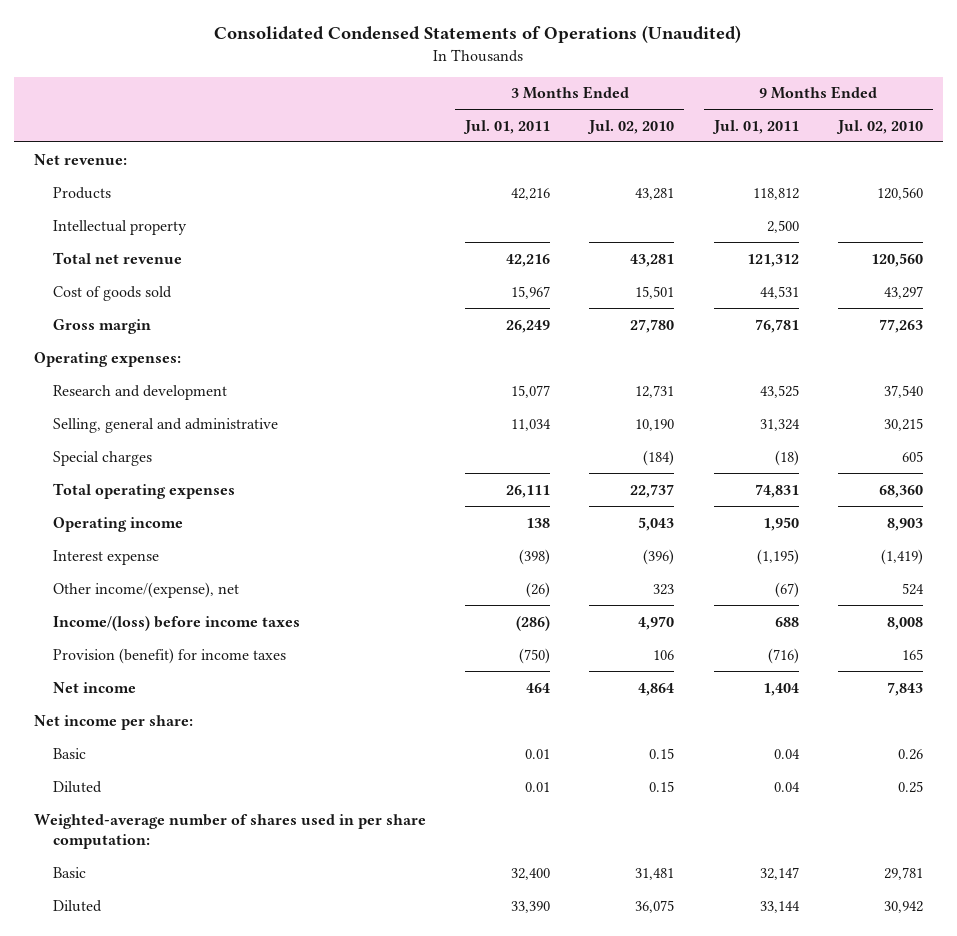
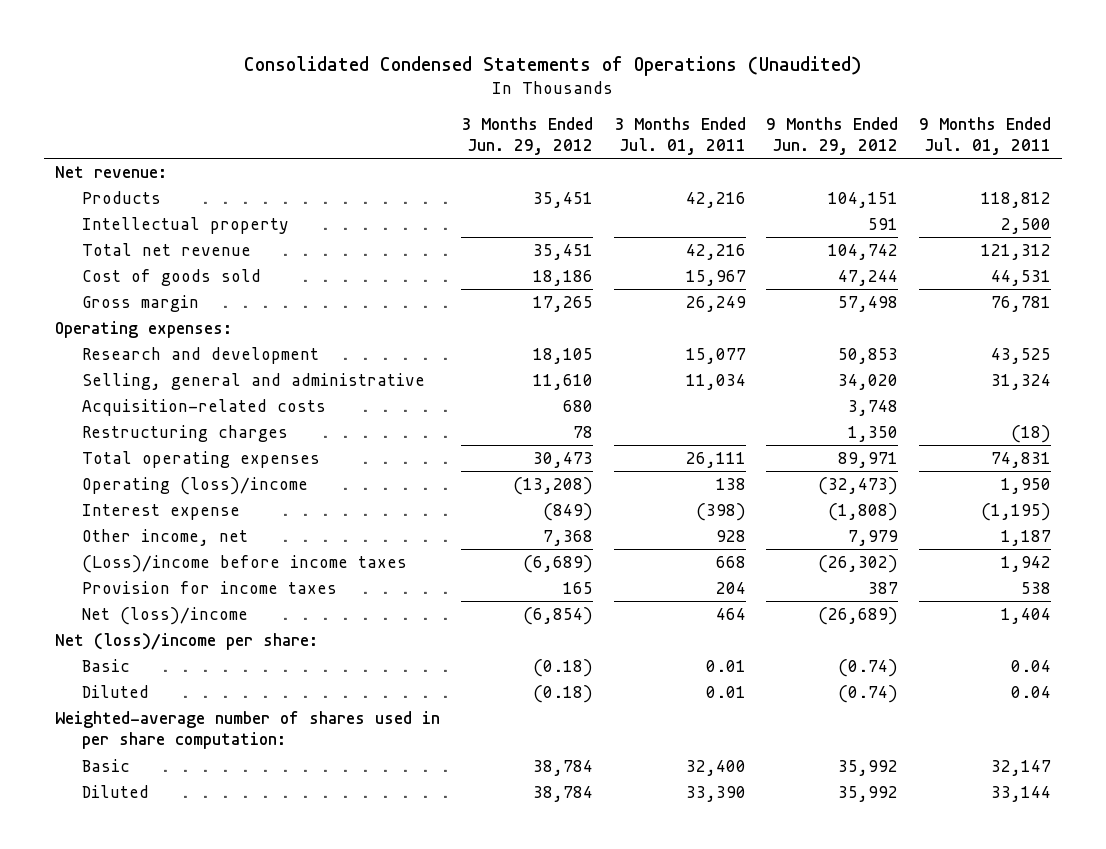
[587,119,675,134] Jul. 02, 2010 -> none
[835,119,923,134] Jul. 02, 2010 -> none
none -> [460,116,593,156] 3 Months Ended Jun. 29, 2012
none -> [766,116,899,156] 9 Months Ended Jun. 29, 2012
[52,450,152,466] Special charges -> none
none -> [81,398,326,416] Acquisition-related costs
none -> [81,424,288,442] Restructuring charges
[52,516,183,532] Operating income -> [81,476,308,495] Operating (loss)/income
[52,581,239,598] Other income/(expense), net -> [81,528,248,546] Other income, net
[526,581,551,598] (26) -> [715,529,746,542] 928
[774,581,799,598] (67) -> [1001,529,1052,546] 1,187
[52,615,300,631] Income/(loss) before income taxes -> [81,554,407,573] (Loss)/income before income taxes
[516,615,551,631] (286) -> [715,555,746,568] 668
[774,616,799,627] 688 -> [1001,555,1052,572] 1,942
[52,647,286,664] Provision (benefit) for income taxes -> [81,580,337,594] Provision for income taxes
[519,647,551,664] (750) -> [715,581,746,594] 204
[767,647,799,664] (716) -> [1021,581,1052,594] 538
[52,681,136,693] Net income -> [81,606,248,625] Net (loss)/income
[33,714,193,730] Net income per share: -> [54,632,318,650] Net (loss)/income per share:

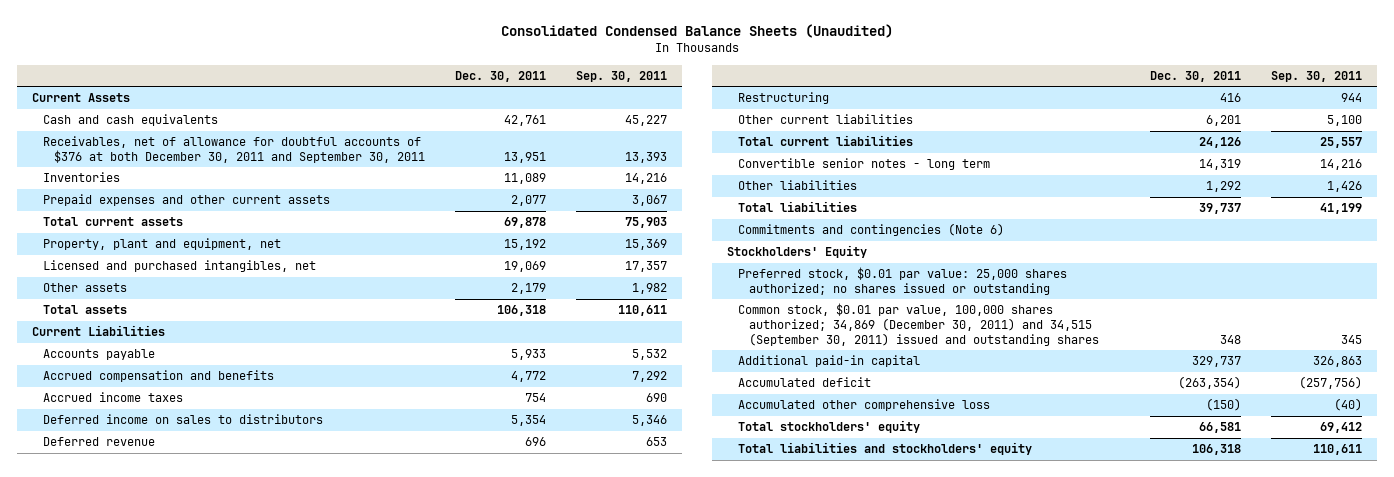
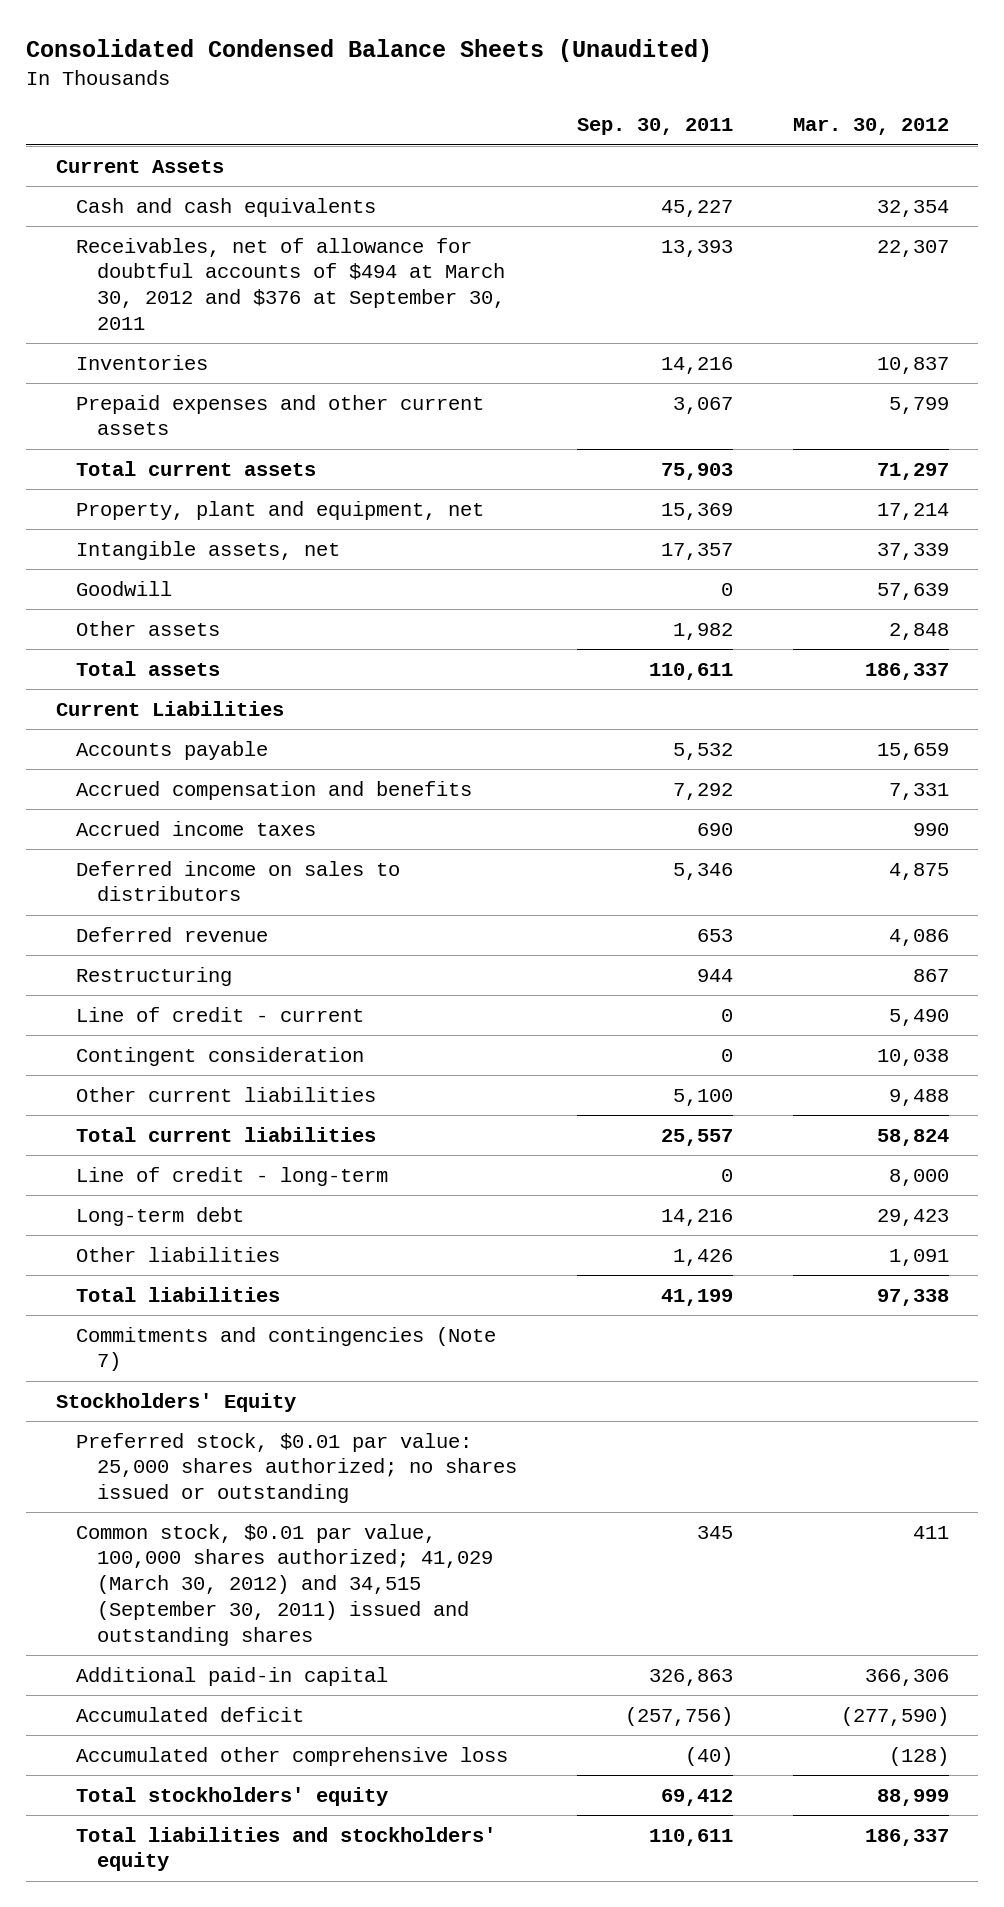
[454,71,546,83] Dec. 30, 2011 -> none
none -> [792,118,949,136] Mar. 30, 2012
[42,136,426,164] Receivables, net of allowance for doubtful accounts of $376 at both December 30, 2011 and September 30, 2011 -> [76,237,506,331] Receivables, net of allowance for doubtful accounts of $494 at March 30, 2012 and $376 at September 30, 2011
[42,260,316,273] Licensed and purchased intangibles, net -> [76,540,341,560] Intangible assets, net
none -> [76,580,173,596] Goodwill
none -> [76,1006,365,1022] Line of credit - current
none -> [76,1046,365,1066] Contingent consideration
none -> [76,1166,389,1186] Line of credit - long-term
[738,158,991,171] Convertible senior notes - long term -> [76,1206,245,1226] Long-term debt
[738,223,1005,237] Commitments and contingencies (Note 6) -> [76,1326,497,1372] Commitments and contingencies (Note 7)
[738,303,1100,346] Common stock, $0.01 par value, 100,000 shares authorized; 34,869 (December 30, 2011) and 34,515 (September 30, 2011) issued and outstanding shares -> [76,1523,494,1646] Common stock, $0.01 par value, 100,000 shares authorized; 41,029 (March 30, 2012) and 34,515 (September 30, 2011) issued and outstanding shares

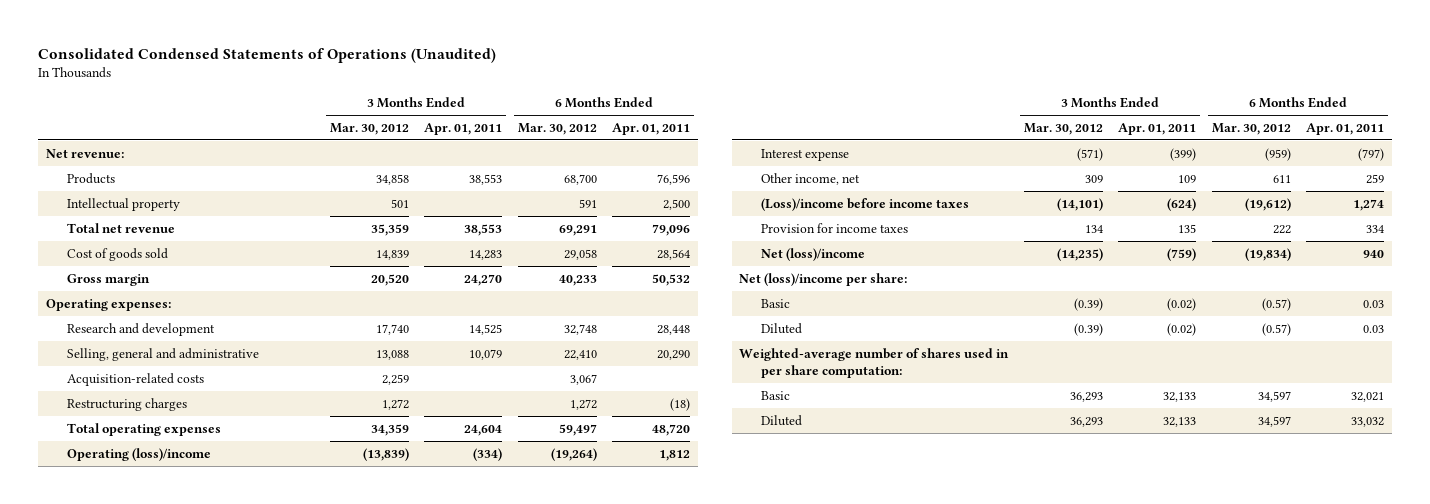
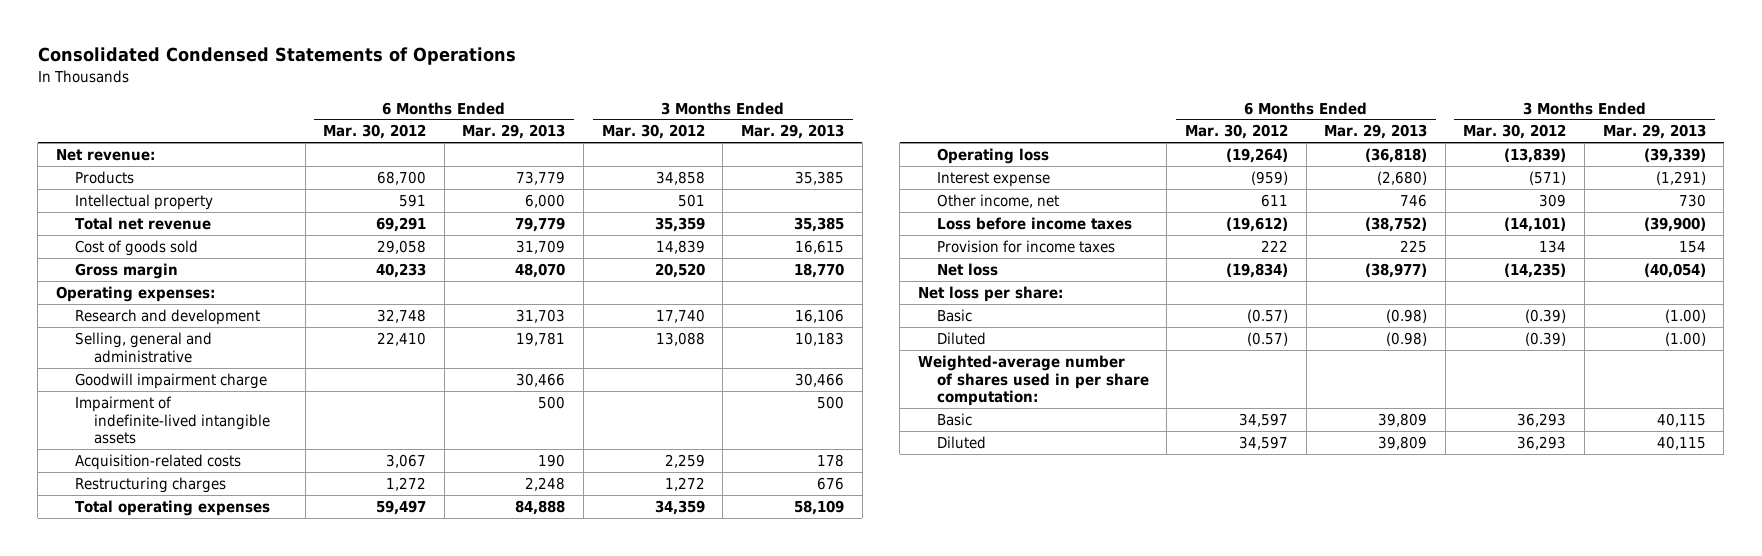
[37,47,496,63] Consolidated Condensed Statements of Operations (Unaudited) -> [37,47,516,66] Consolidated Condensed Statements of Operations
[424,122,503,135] Apr. 01, 2011 -> none
[612,122,691,135] Apr. 01, 2011 -> none
none -> [462,124,566,140] Mar. 29, 2013
none -> [740,124,844,140] Mar. 29, 2013
none -> [74,372,267,389] Goodwill impairment charge
none -> [74,395,270,445] Impairment of indefinite-lived intangible assets
[66,447,211,461] Operating (loss)/income -> [936,147,1049,164] Operating loss
[760,197,969,211] (Loss)/income before income taxes -> [936,216,1132,230] Loss before income taxes
[760,247,865,261] Net (loss)/income -> [936,262,998,276] Net loss
[739,272,908,286] Net (loss)/income per share: -> [917,285,1063,302] Net loss per share:

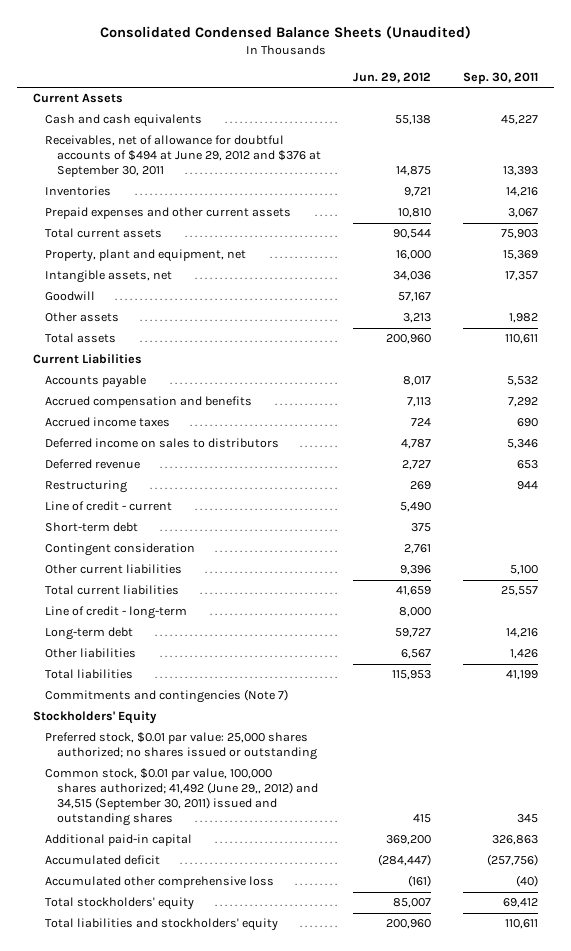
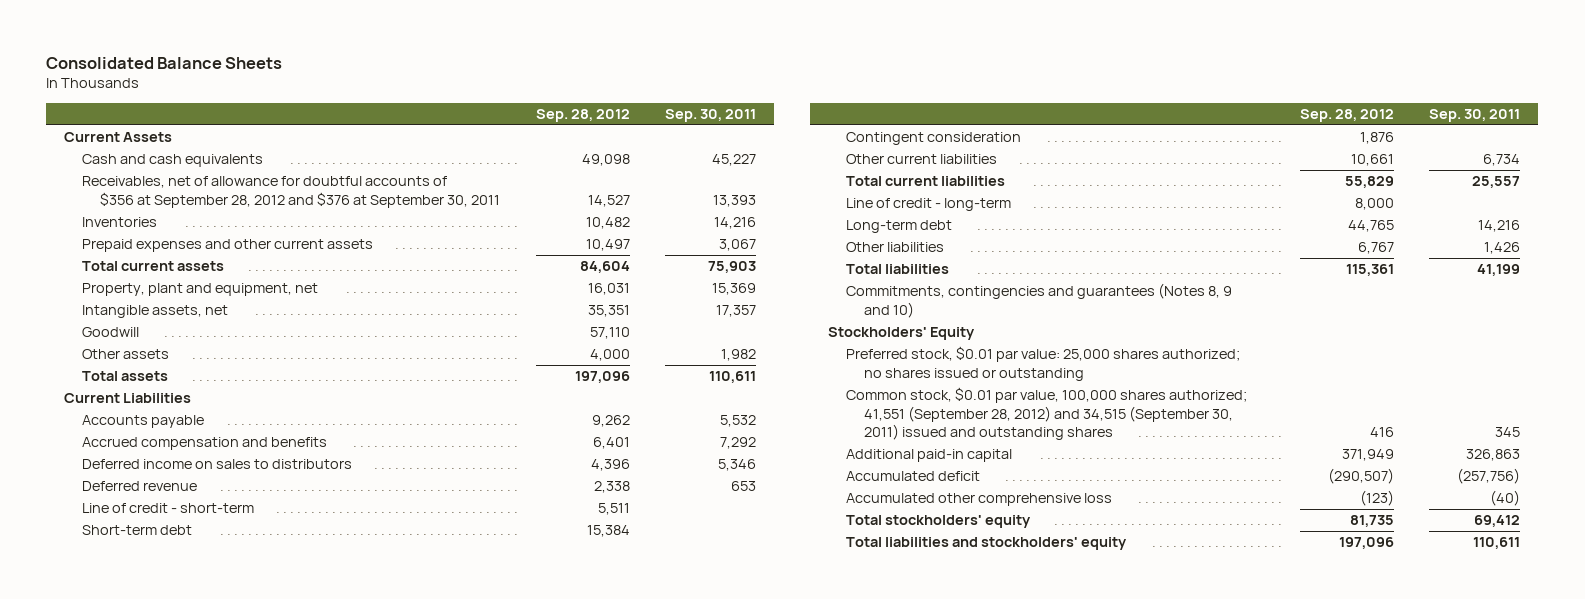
[99,25,471,39] Consolidated Condensed Balance Sheets (Unaudited) -> [46,56,283,69] Consolidated Balance Sheets
[353,71,432,83] Jun. 29, 2012 -> none
none -> [535,108,630,122] Sep. 28, 2012
[44,135,321,178] Receivables, net of allowance for doubtful accounts of $494 at June 29, 2012 and $376 at September 30, 2011 -> [82,176,501,208] Receivables, net of allowance for doubtful accounts of $356 at September 28, 2012 and $376 at September 30, 2011
[44,417,170,428] Accrued income taxes -> none
[44,480,127,494] Restructuring -> none
[44,501,172,512] Line of credit - current -> [82,503,255,514] Line of credit - short-term
[510,565,539,576] 5,100 -> [1483,154,1521,167] 6,734
[44,689,288,704] Commitments and contingencies (Note 7) -> [846,283,1233,318] Commitments, contingencies and guarantees (Notes 8, 9 and 10)
[44,768,318,827] Common stock, $0.01 par value, 100,000 shares authorized; 41,492 (June 29,, 2012) and 34,515 (September 30, 2011) issued and outstanding shares -> [846,387,1248,441] Common stock, $0.01 par value, 100,000 shares authorized; 41,551 (September 28, 2012) and 34,515 (September 30, 2011) issued and outstanding shares

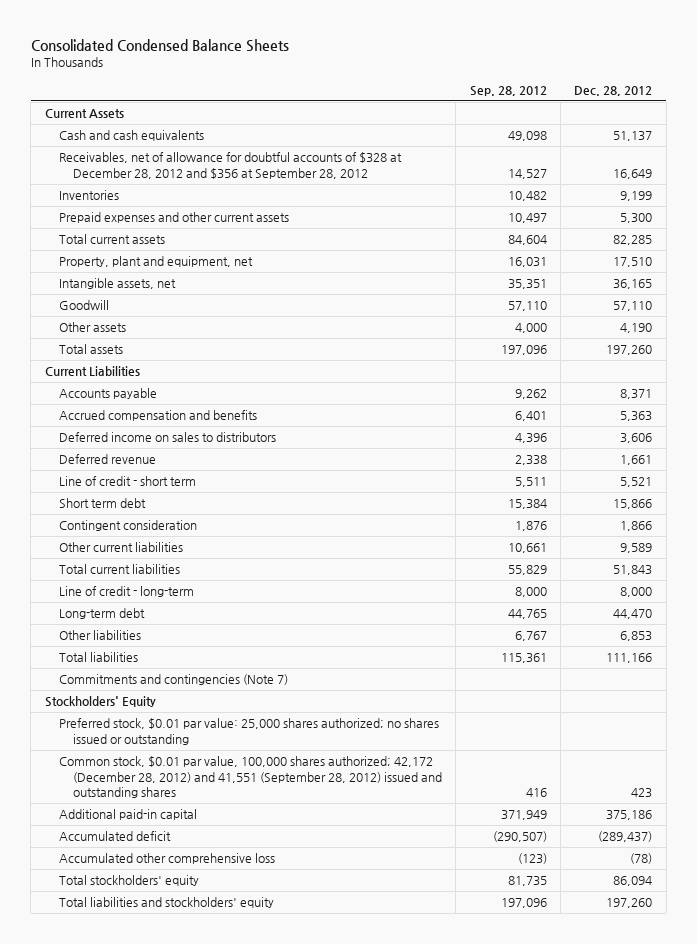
[46,56,283,69] Consolidated Balance Sheets -> [30,38,289,52] Consolidated Condensed Balance Sheets
[665,108,757,122] Sep. 30, 2011 -> none
none -> [574,86,653,97] Dec. 28, 2012
[82,176,501,208] Receivables, net of allowance for doubtful accounts of $356 at September 28, 2012 and $376 at September 30, 2011 -> [58,152,402,179] Receivables, net of allowance for doubtful accounts of $328 at December 28, 2012 and $356 at September 28, 2012
[82,503,255,514] Line of credit - short-term -> [58,476,196,487] Line of credit - short term
[82,525,193,536] Short-term debt -> [58,498,146,509] Short term debt
[846,283,1233,318] Commitments, contingencies and guarantees (Notes 8, 9 and 10) -> [58,674,288,686] Commitments and contingencies (Note 7)
[846,387,1248,441] Common stock, $0.01 par value, 100,000 shares authorized; 41,551 (September 28, 2012) and 34,515 (September 30, 2011) issued and outstanding shares -> [58,756,442,799] Common stock, $0.01 par value, 100,000 shares authorized; 42,172 (December 28, 2012) and 41,551 (September 28, 2012) issued and outstanding shares

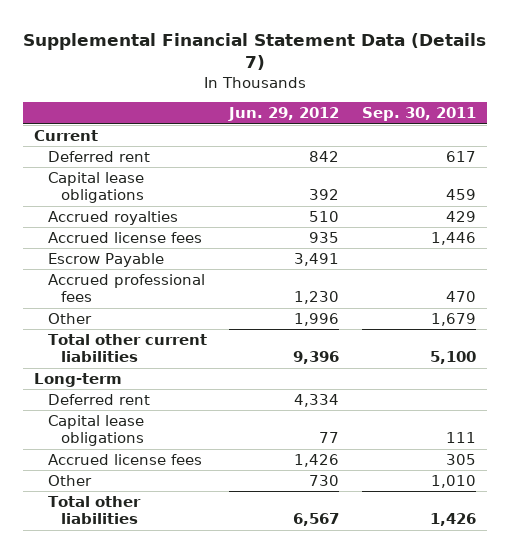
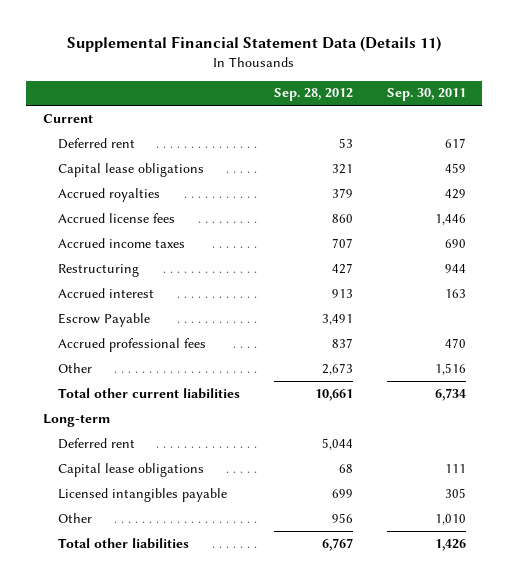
[23,32,487,71] Supplemental Financial Statement Data (Details 7) -> [67,35,442,52] Supplemental Financial Statement Data (Details 11)
[228,107,340,122] Jun. 29, 2012 -> none
none -> [273,88,353,102] Sep. 28, 2012
none -> [58,237,186,248] Accrued income taxes
none -> [58,263,140,277] Restructuring
none -> [58,287,155,298] Accrued interest
[431,313,477,327] 1,679 -> [434,362,466,375] 1,516
[430,351,477,365] 5,100 -> [434,387,466,401] 6,734
[47,454,202,466] Accrued license fees -> [58,487,228,502] Licensed intangibles payable

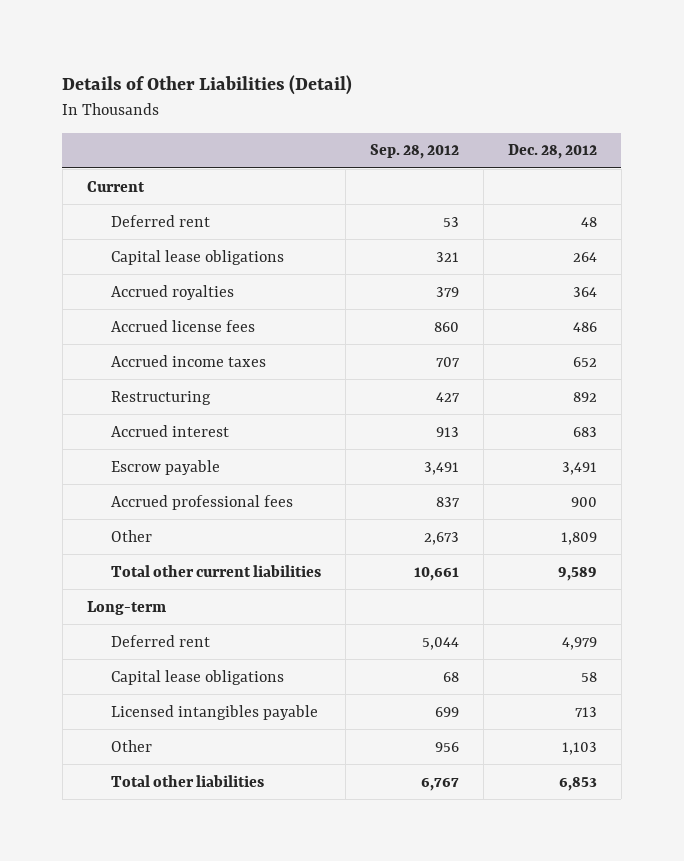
[67,35,442,52] Supplemental Financial Statement Data (Details 11) -> [62,75,353,96] Details of Other Liabilities (Detail)
[386,88,466,102] Sep. 30, 2011 -> none
none -> [507,144,597,160] Dec. 28, 2012
[58,312,151,327] Escrow Payable -> [110,459,220,475] Escrow payable

